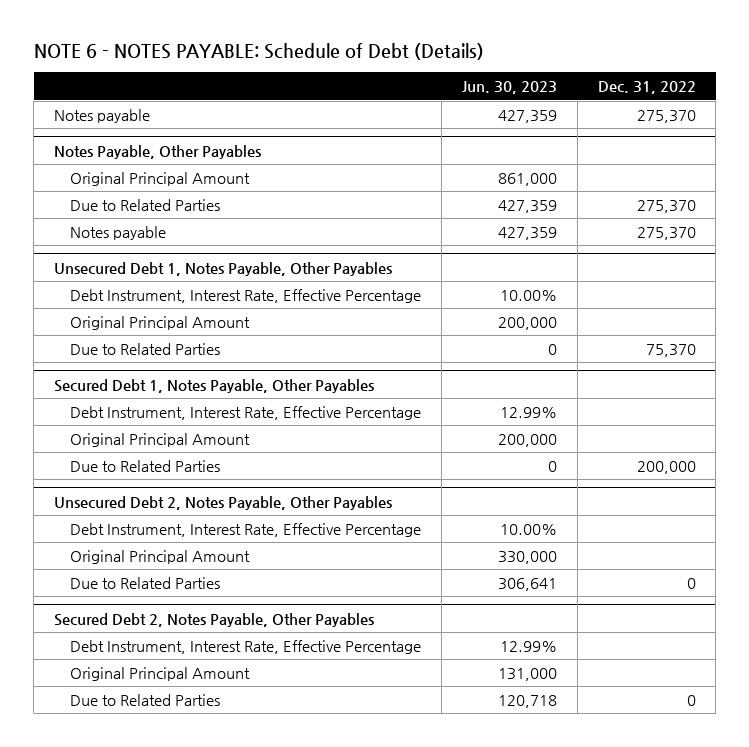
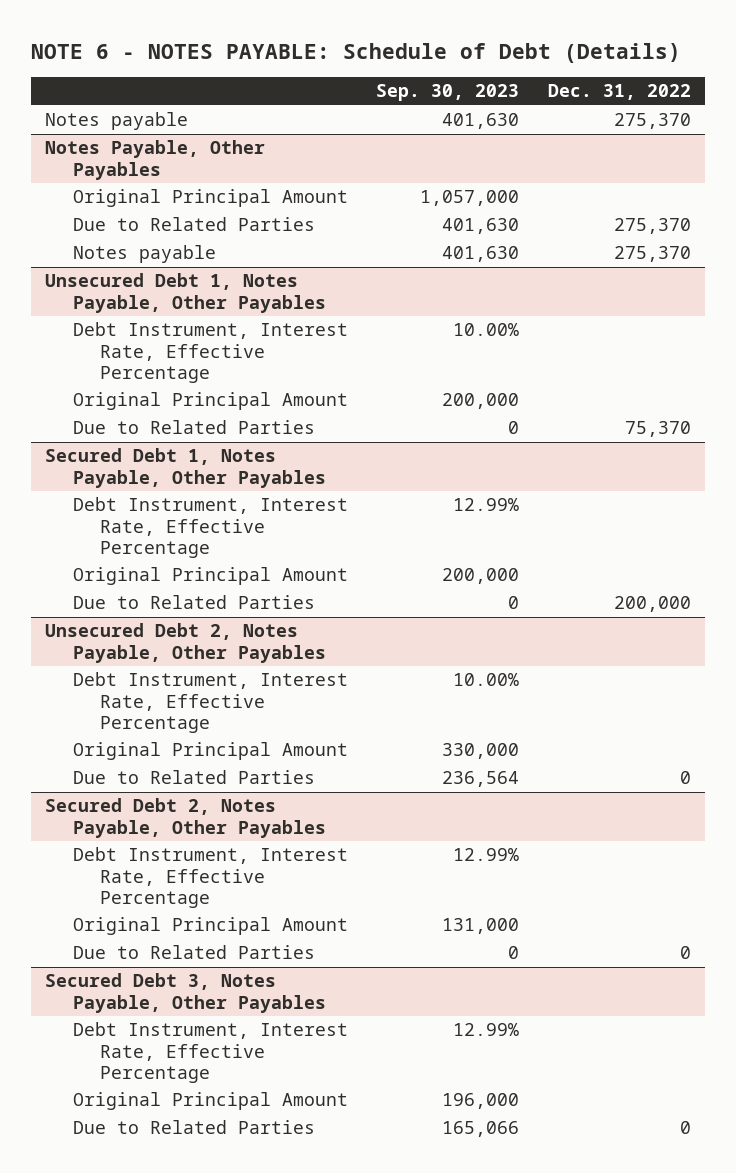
[461,81,557,95] Jun. 30, 2023 -> none
none -> [376,84,520,102] Sep. 30, 2023
none -> [44,973,326,1013] Secured Debt 3, Notes Payable, Other Payables
none -> [72,1022,348,1083] Debt Instrument, Interest Rate, Effective Percentage
none -> [72,1092,348,1111] Original Principal Amount
none -> [72,1120,315,1135] Due to Related Parties

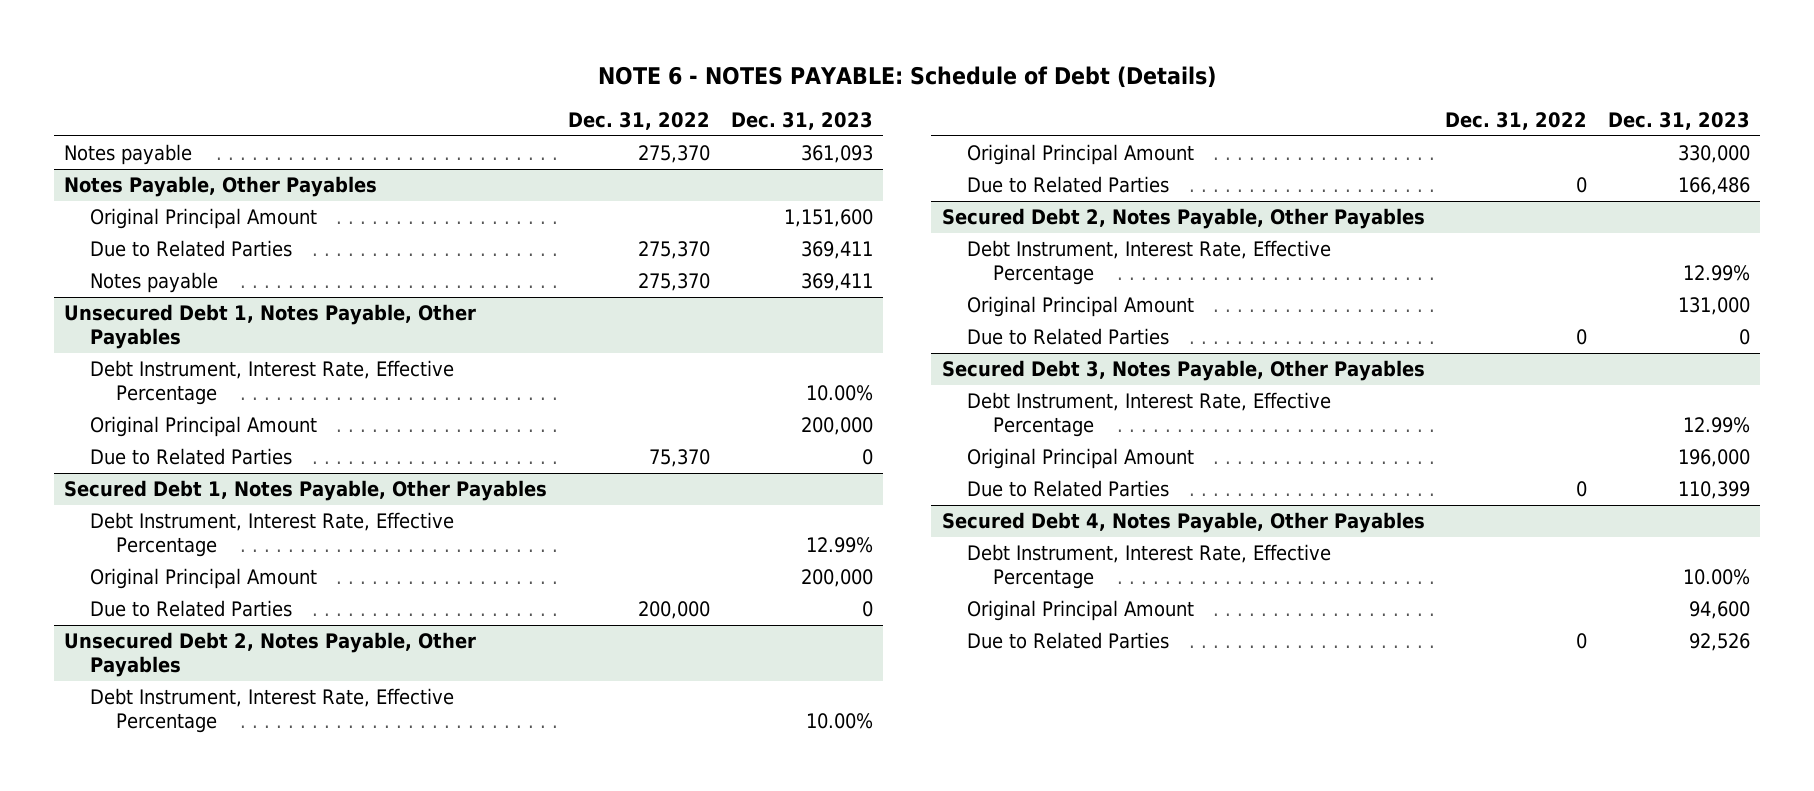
[376,84,520,102] Sep. 30, 2023 -> none
none -> [730,111,873,130] Dec. 31, 2023
none -> [941,512,1425,534] Secured Debt 4, Notes Payable, Other Payables
none -> [967,544,1332,590] Debt Instrument, Interest Rate, Effective Percentage
none -> [967,600,1195,622] Original Principal Amount
none -> [967,632,1170,650] Due to Related Parties

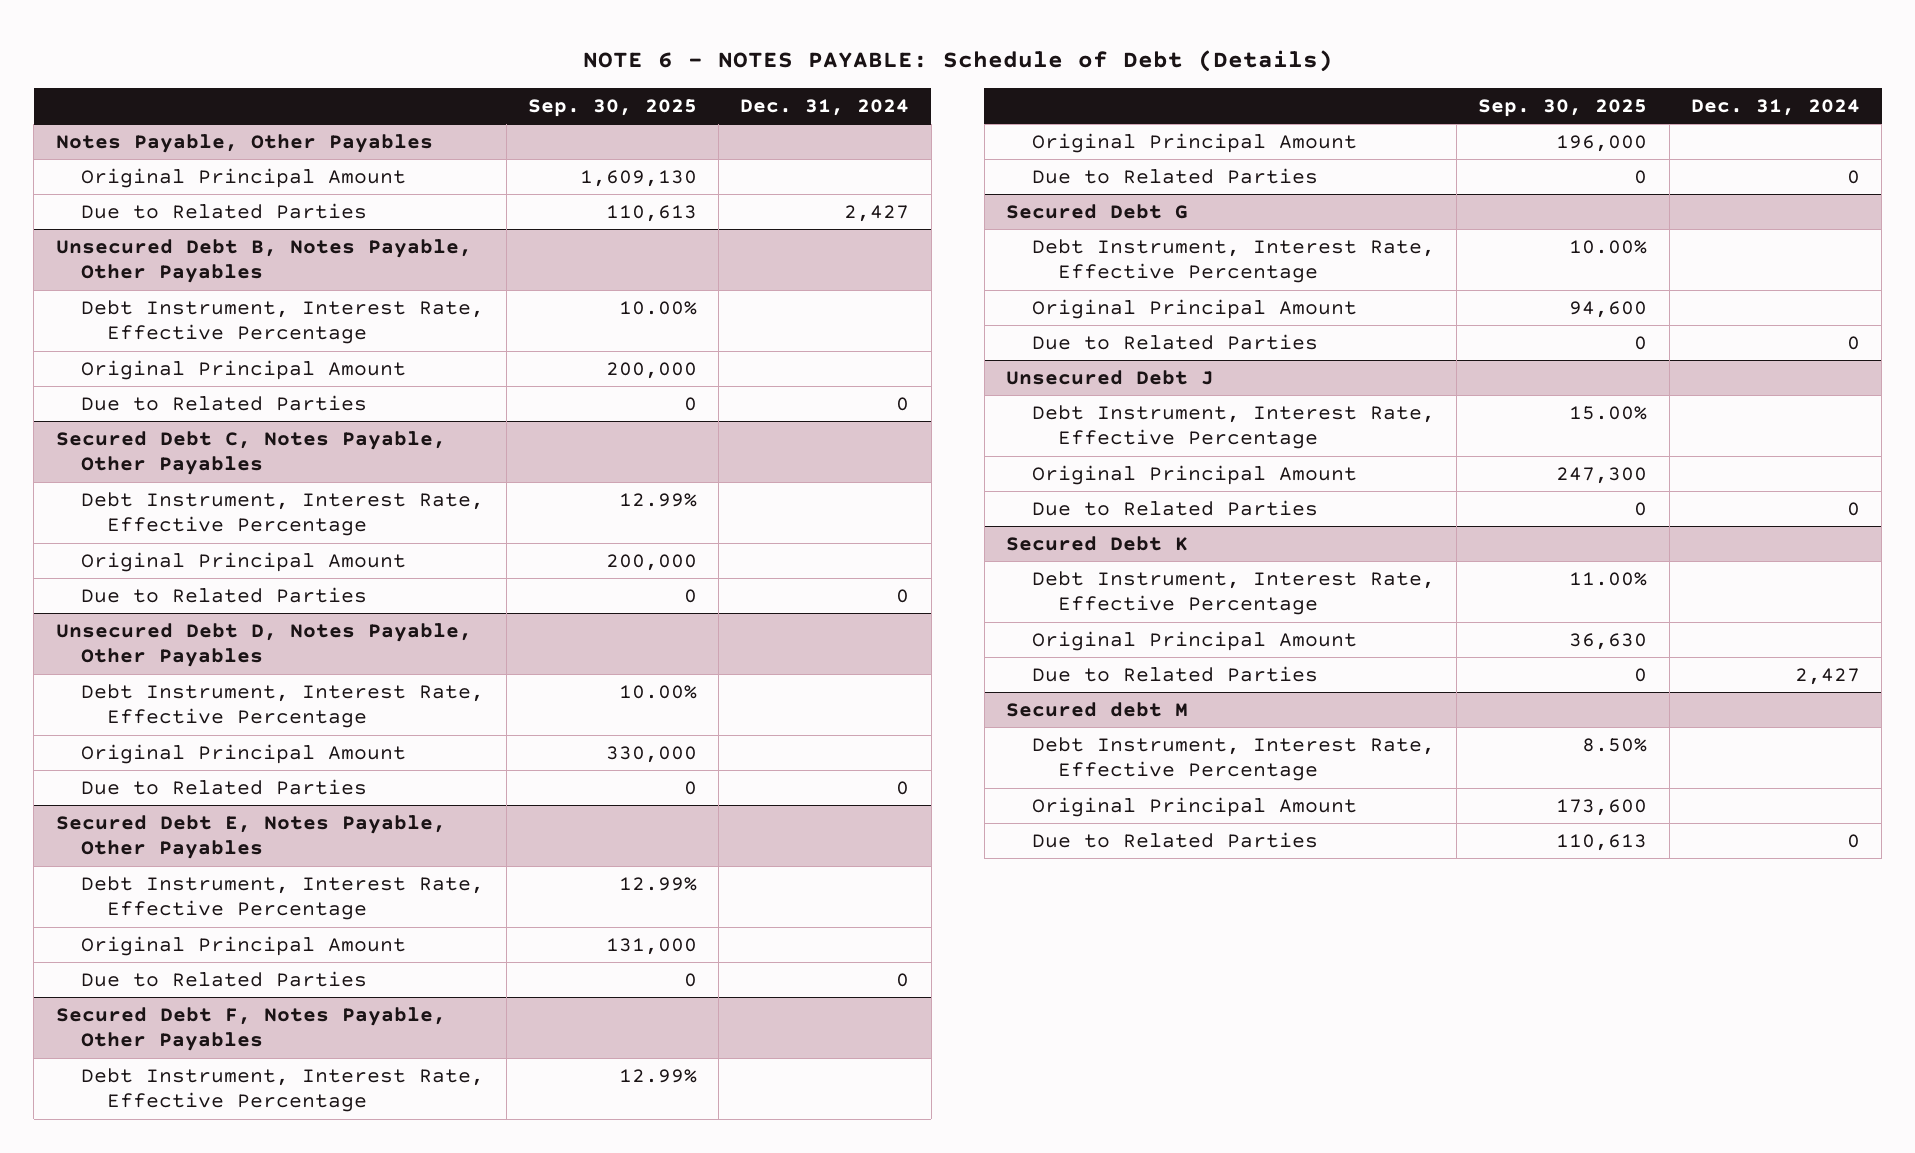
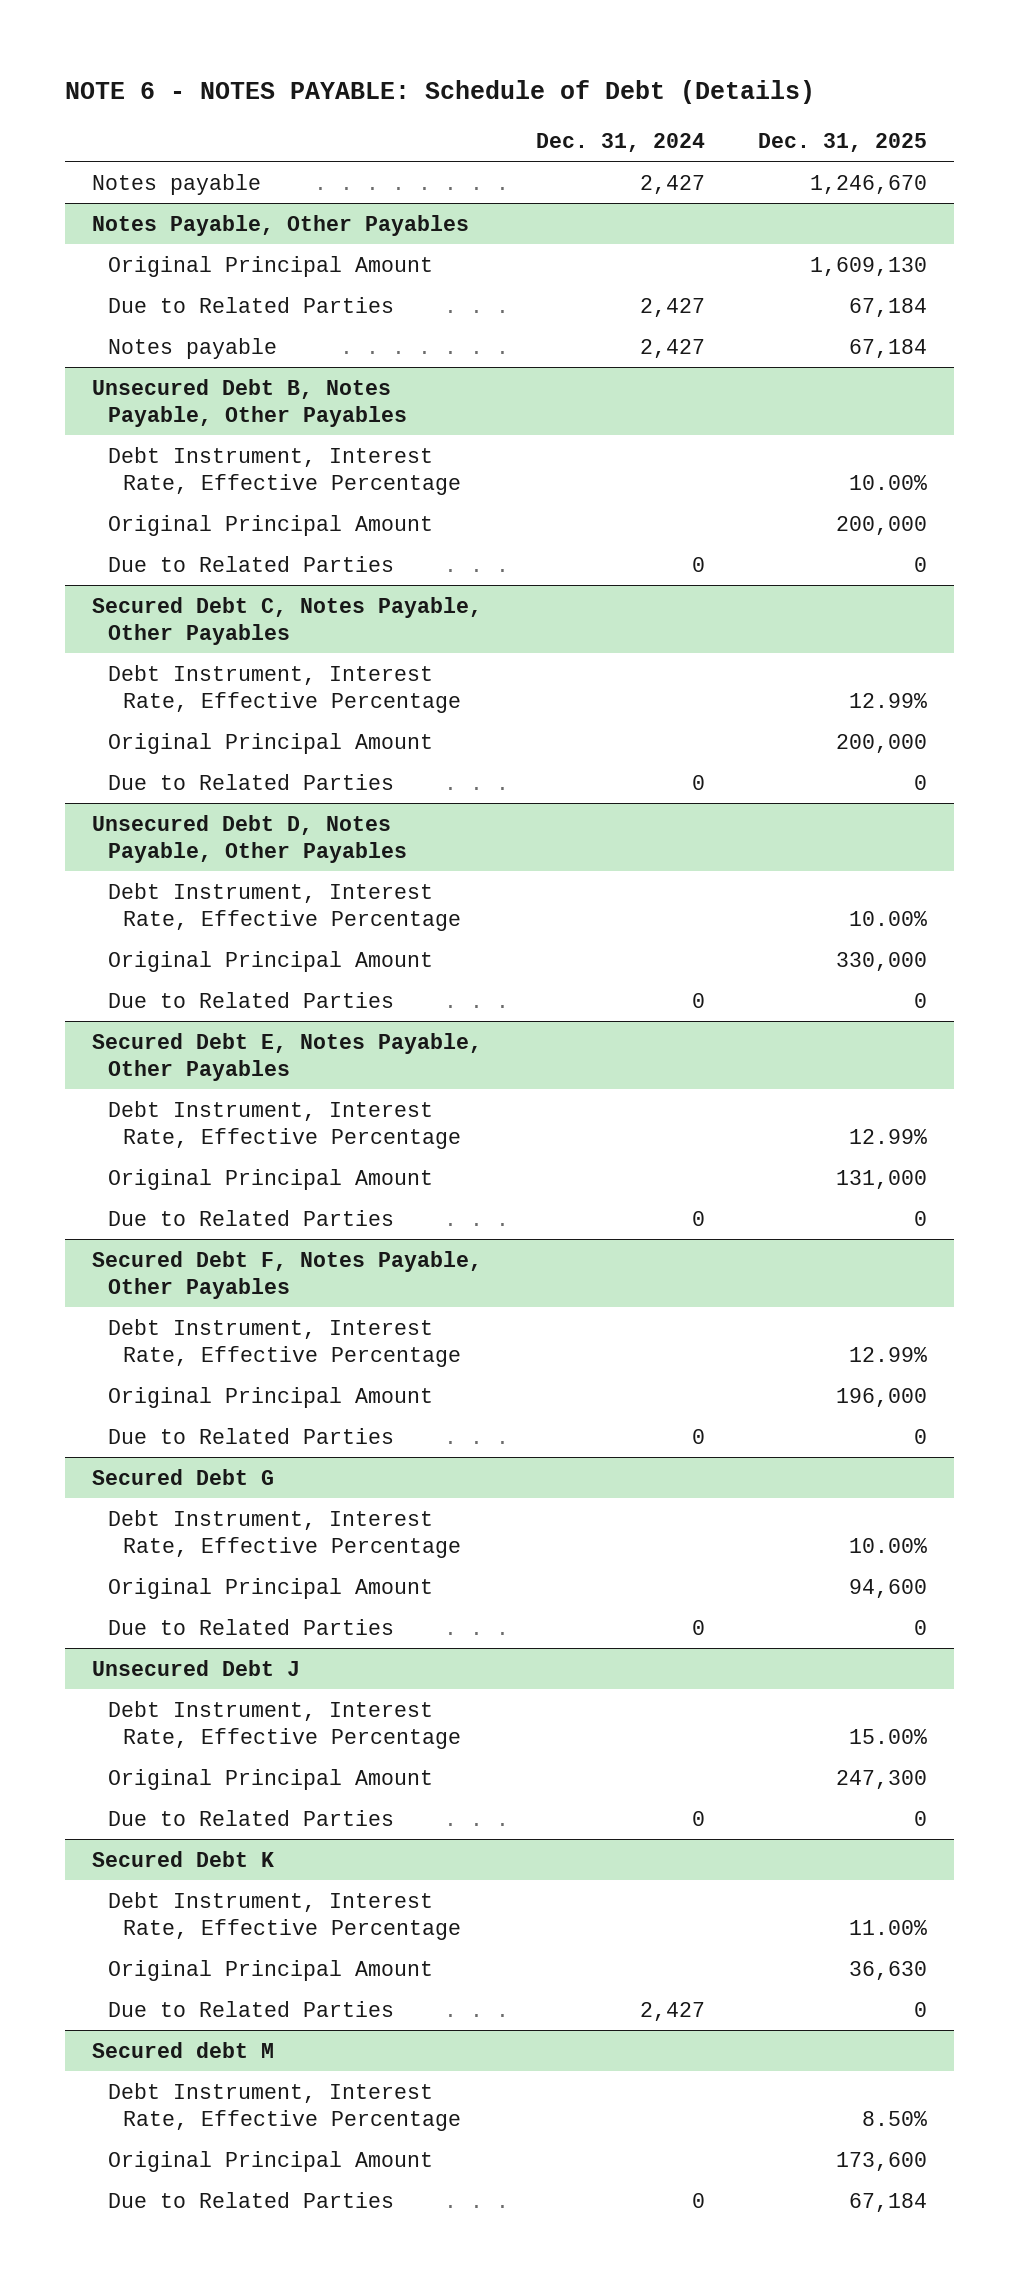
[527,99,697,118] Sep. 30, 2025 -> none
none -> [758,132,928,152] Dec. 31, 2025
none -> [91,173,261,195] Notes payable
none -> [107,337,277,359] Notes payable

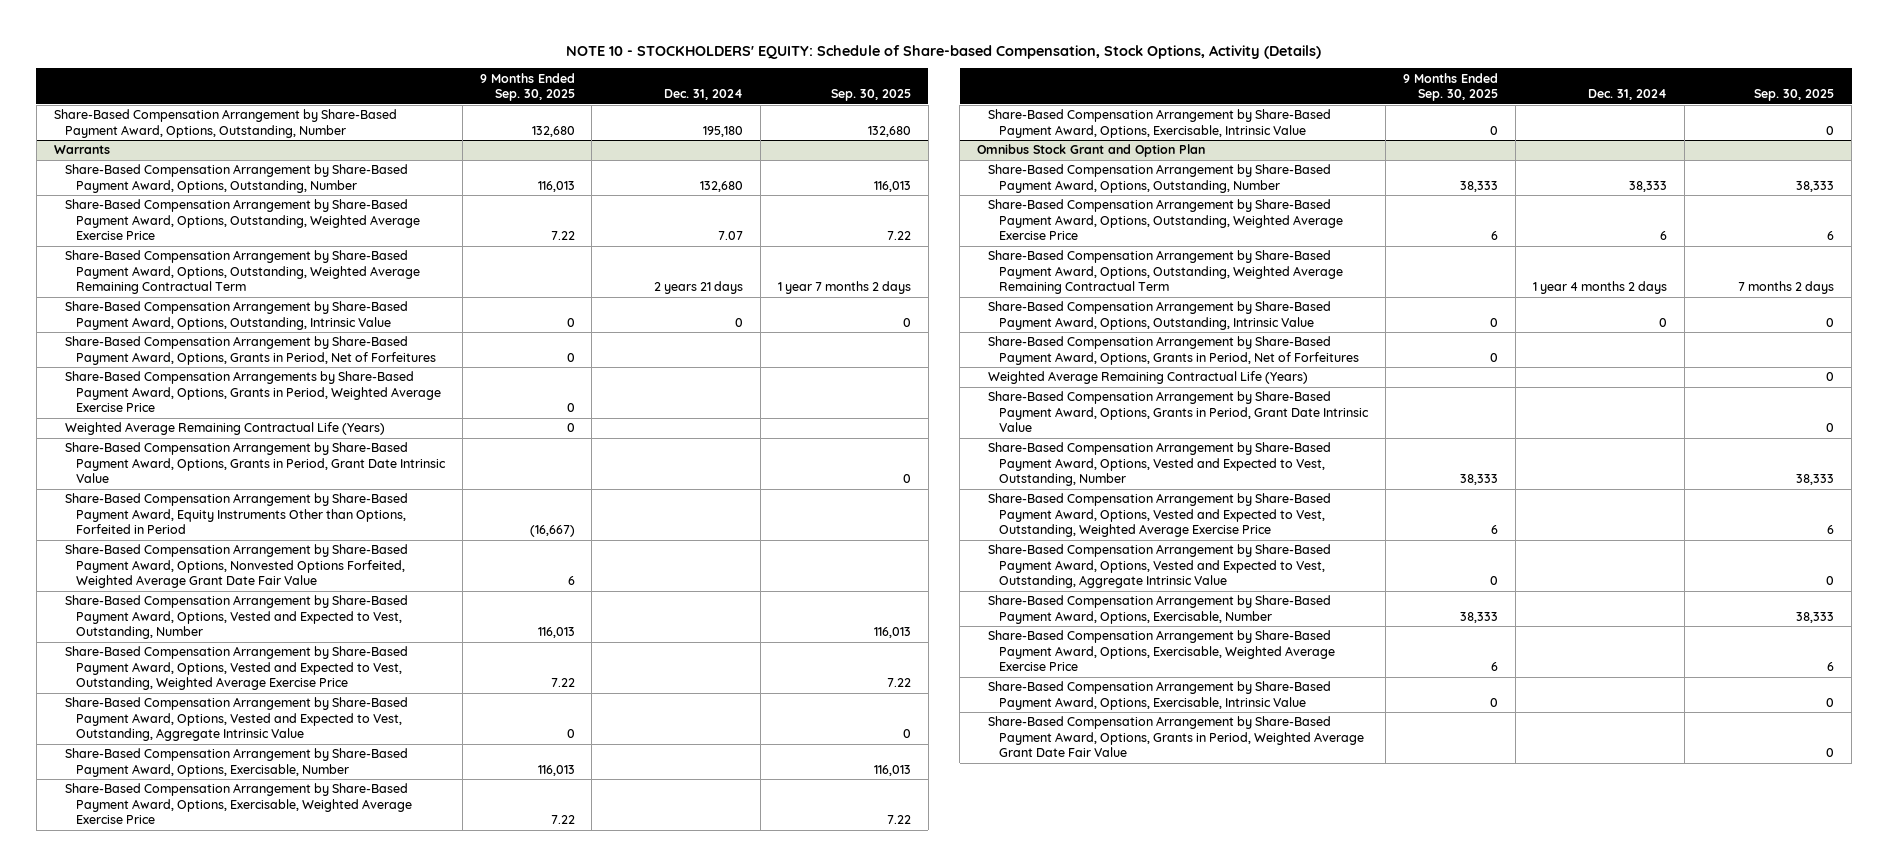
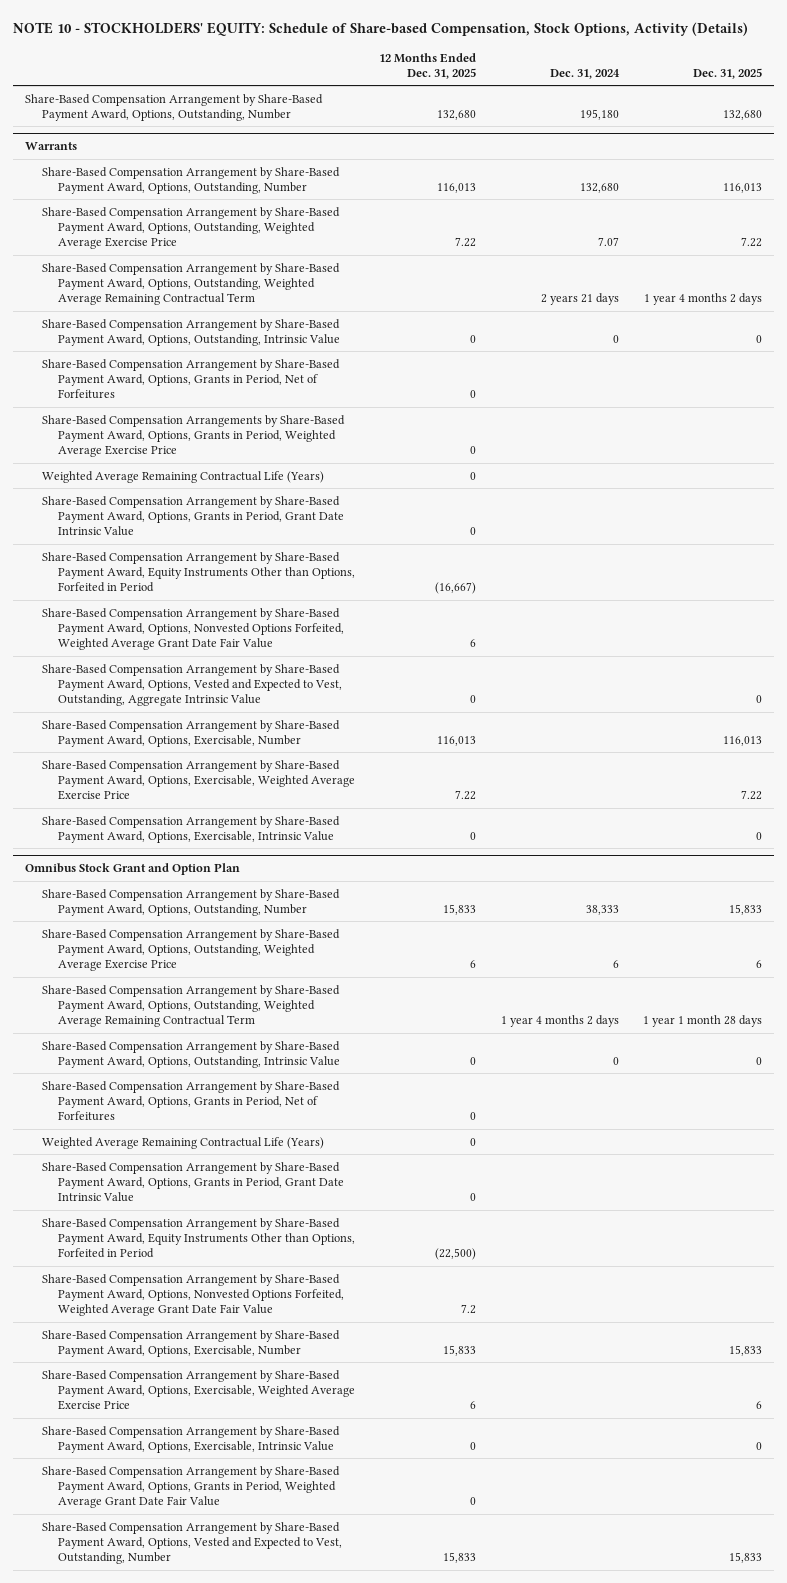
[479,72,575,102] 9 Months Ended Sep. 30, 2025 -> none
[831,89,912,102] Sep. 30, 2025 -> none
none -> [379,52,477,79] 12 Months Ended Dec. 31, 2025
none -> [692,67,762,79] Dec. 31, 2025
[64,595,408,640] Share-Based Compensation Arrangement by Share-Based Payment Award, Options, Vested and Expected to Vest, Outstanding, Number -> none
[64,646,408,691] Share-Based Compensation Arrangement by Share-Based Payment Award, Options, Vested and Expected to Vest, Outstanding, Weighted Average Exercise Price -> none
[988,493,1332,538] Share-Based Compensation Arrangement by Share-Based Payment Award, Options, Vested and Expected to Vest, Outstanding, Weighted Average Exercise Price -> none
[988,544,1332,589] Share-Based Compensation Arrangement by Share-Based Payment Award, Options, Vested and Expected to Vest, Outstanding, Aggregate Intrinsic Value -> none
none -> [41,1217,356,1259] Share-Based Compensation Arrangement by Share-Based Payment Award, Equity Instruments Other than Options, Forfeited in Period
none -> [41,1273,345,1317] Share-Based Compensation Arrangement by Share-Based Payment Award, Options, Nonvested Options Forfeited, Weighted Average Grant Date Fair Value
[988,442,1332,487] Share-Based Compensation Arrangement by Share-Based Payment Award, Options, Vested and Expected to Vest, Outstanding, Number -> [41,1521,343,1565] Share-Based Compensation Arrangement by Share-Based Payment Award, Options, Vested and Expected to Vest, Outstanding, Number

